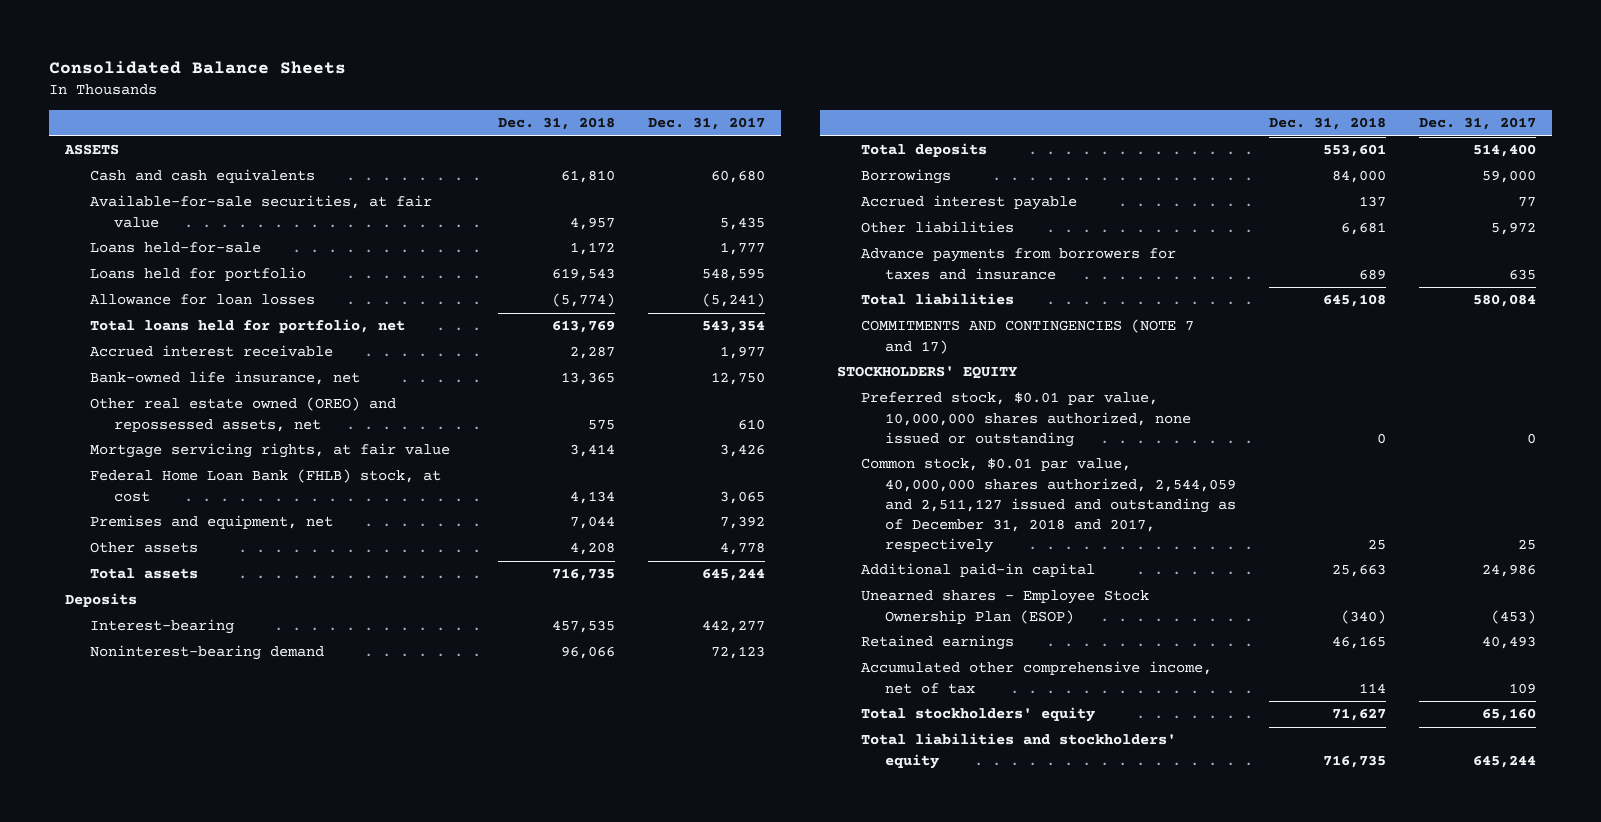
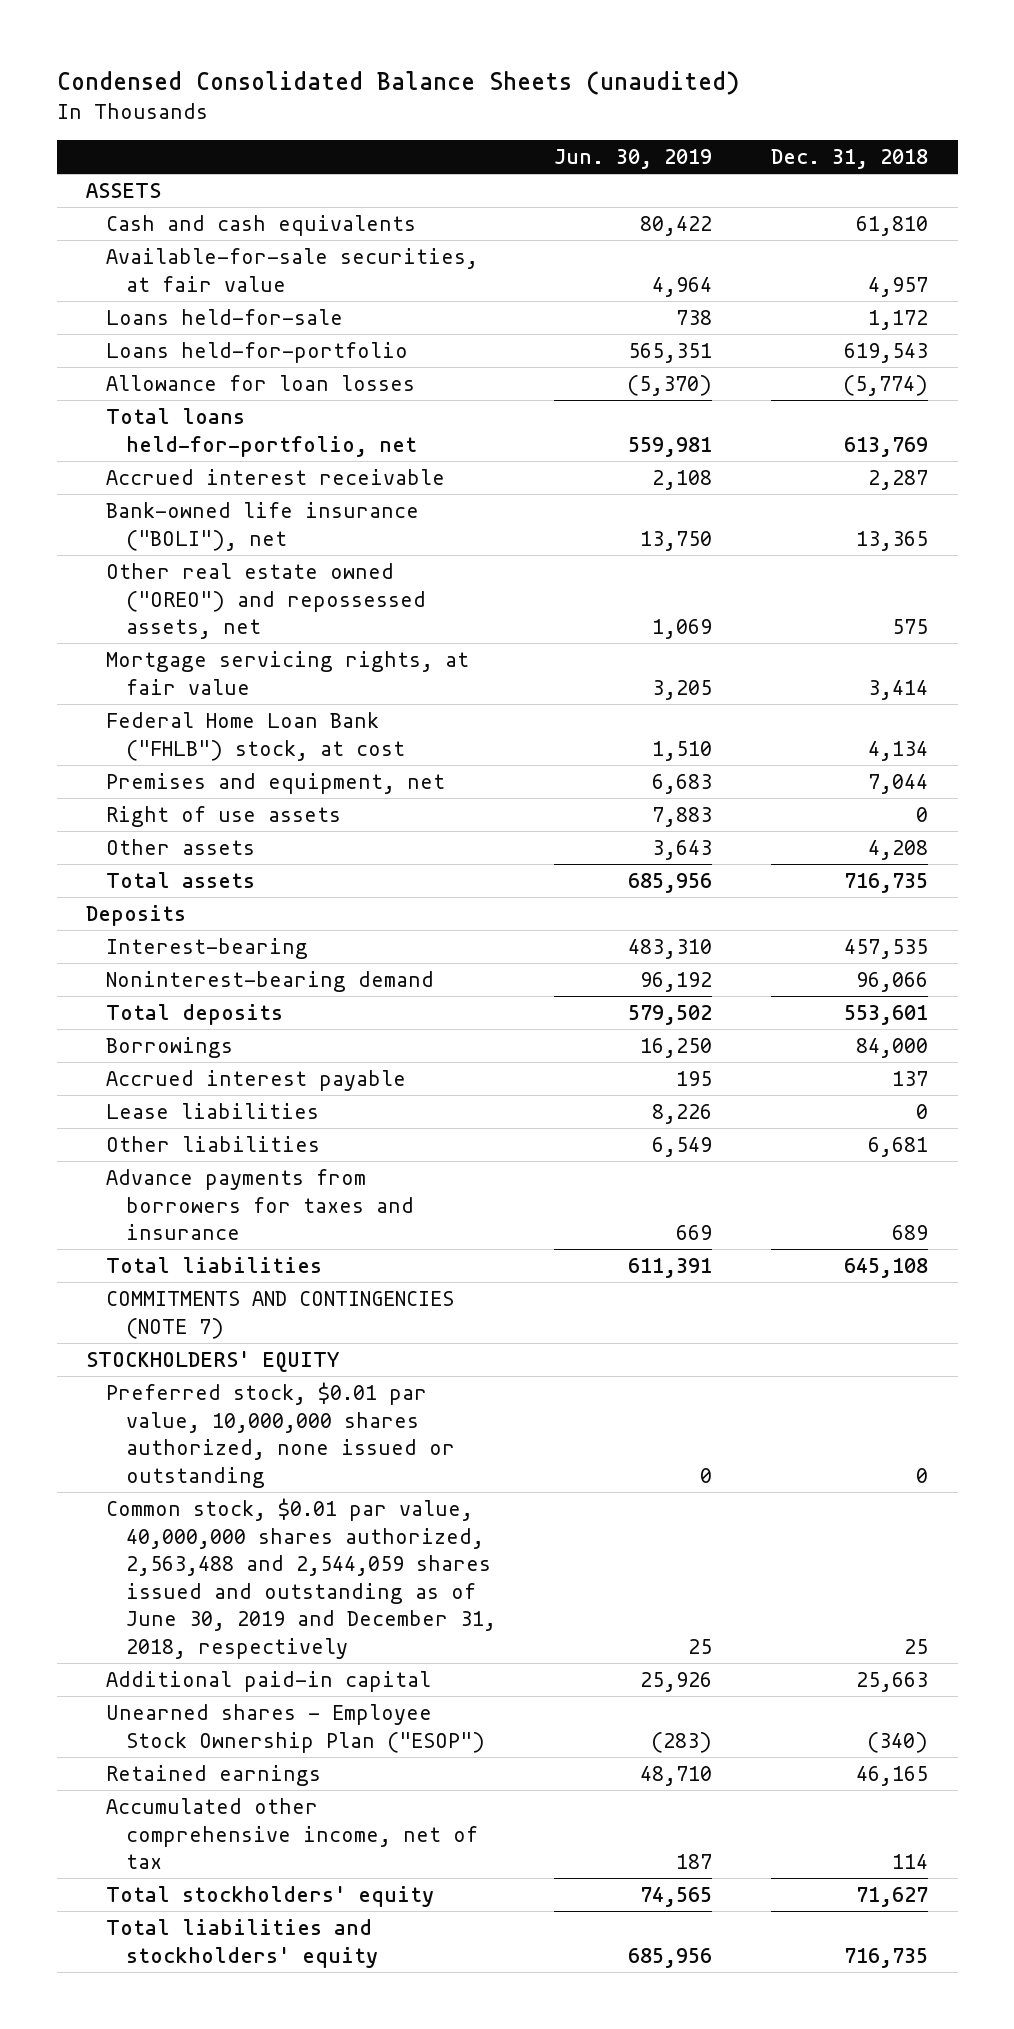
[48,61,346,75] Consolidated Balance Sheets -> [56,70,739,95] Condensed Consolidated Balance Sheets (unaudited)
[647,117,765,131] Dec. 31, 2017 -> none
none -> [554,149,713,170] Jun. 30, 2019
[89,267,306,282] Loans held for portfolio -> [105,342,408,364] Loans held-for-portfolio
[89,319,405,334] Total loans held for portfolio, net -> [105,408,417,457] Total loans held-for-portfolio, net
[89,371,360,386] Bank-owned life insurance, net -> [105,502,419,551] Bank-owned life insurance ("BOLI"), net
[89,397,396,432] Other real estate owned (OREO) and repossessed assets, net -> [105,563,426,640] Other real estate owned ("OREO") and repossessed assets, net
[89,469,441,502] Federal Home Loan Bank (FHLB) stock, at cost -> [105,712,405,761] Federal Home Loan Bank ("FHLB") stock, at cost
none -> [105,806,341,828] Right of use assets
none -> [105,1103,319,1120] Lease liabilities
[860,319,1194,354] COMMITMENTS AND CONTINGENCIES (NOTE 7 and 17) -> [105,1291,454,1339] COMMITMENTS AND CONTINGENCIES (NOTE 7)
[860,458,1237,554] Common stock, $0.01 par value, 40,000,000 shares authorized, 2,544,059 and 2,511,127 issued and outstanding as of December 31, 2018 and 2017, respectively -> [105,1498,496,1659] Common stock, $0.01 par value, 40,000,000 shares authorized, 2,563,488 and 2,544,059 shares issued and outstanding as of June 30, 2019 and December 31, 2018, respectively
[860,590,1149,624] Unearned shares - Employee Stock Ownership Plan (ESOP) -> [105,1704,485,1753] Unearned shares - Employee Stock Ownership Plan ("ESOP")

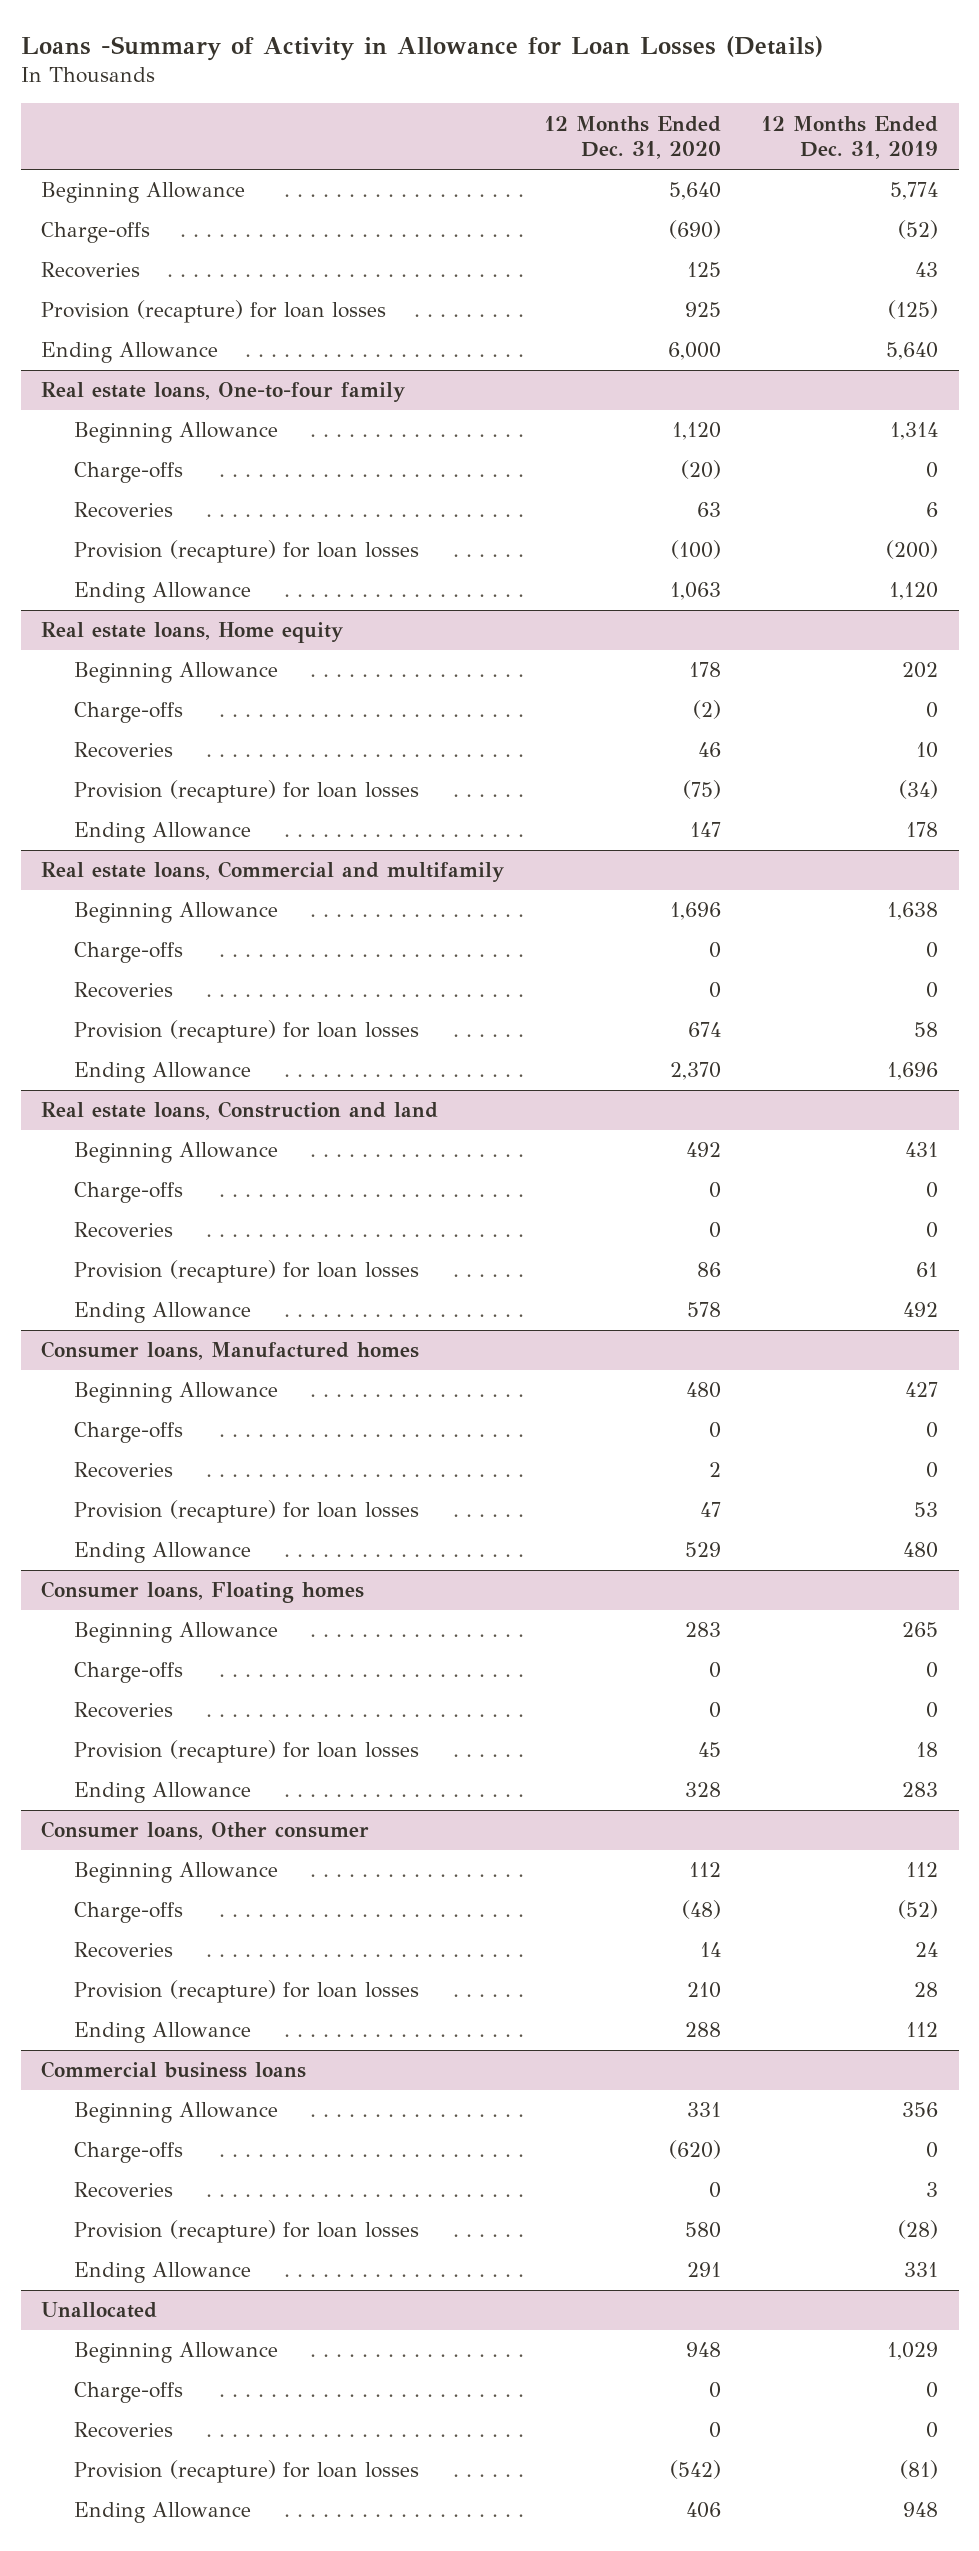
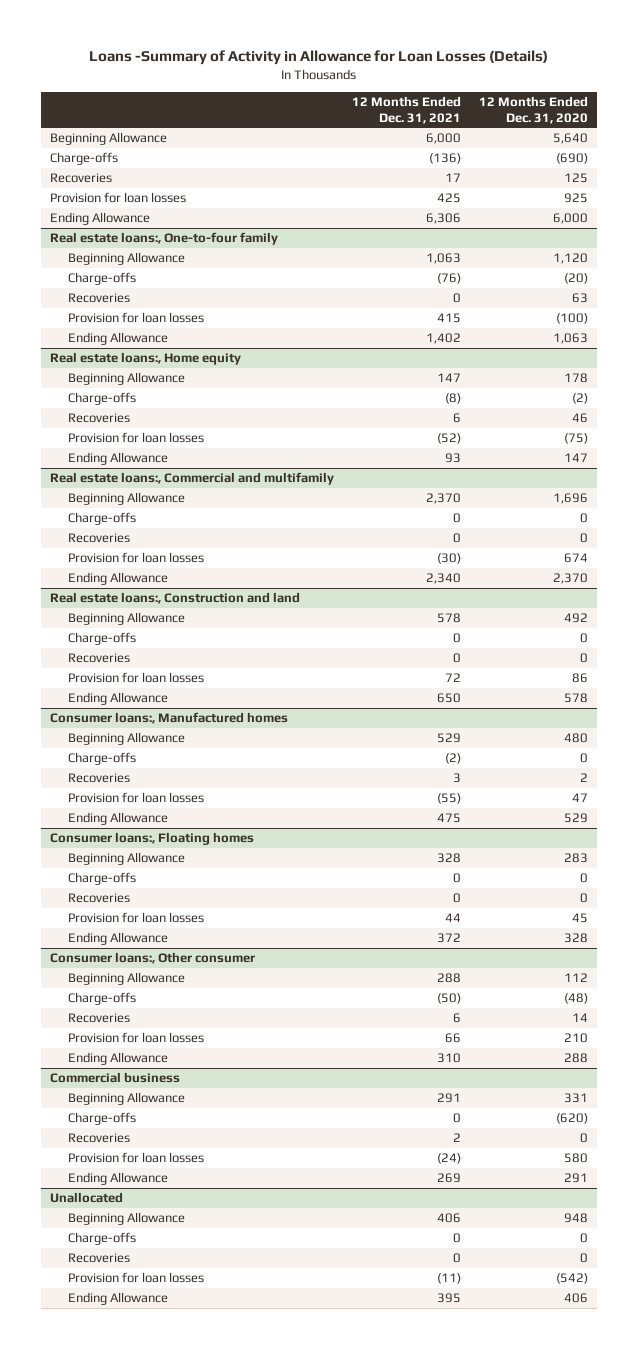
[761,115,939,160] 12 Months Ended Dec. 31, 2019 -> none
none -> [352,96,462,124] 12 Months Ended Dec. 31, 2021
[40,300,386,324] Provision (recapture) for loan losses -> [50,192,187,204] Provision for loan losses
[40,382,405,403] Real estate loans, One-to-four family -> [50,232,279,246] Real estate loans:, One-to-four family
[74,540,420,564] Provision (recapture) for loan losses -> [68,312,205,324] Provision for loan losses
[40,622,343,644] Real estate loans, Home equity -> [50,352,242,366] Real estate loans:, Home equity
[74,780,420,804] Provision (recapture) for loan losses -> [68,432,205,444] Provision for loan losses
[40,861,504,883] Real estate loans, Commercial and multifamily -> [50,472,335,486] Real estate loans:, Commercial and multifamily
[74,1020,420,1044] Provision (recapture) for loan losses -> [68,552,205,564] Provision for loan losses
[40,1101,438,1121] Real estate loans, Construction and land -> [50,592,301,605] Real estate loans:, Construction and land
[74,1260,420,1284] Provision (recapture) for loan losses -> [68,672,205,684] Provision for loan losses
[40,1341,419,1361] Consumer loans, Manufactured homes -> [50,712,289,725] Consumer loans:, Manufactured homes
[74,1500,420,1524] Provision (recapture) for loan losses -> [68,792,205,804] Provision for loan losses
[40,1581,364,1604] Consumer loans, Floating homes -> [50,832,255,846] Consumer loans:, Floating homes
[74,1740,420,1764] Provision (recapture) for loan losses -> [68,912,205,924] Provision for loan losses
[40,1821,369,1841] Consumer loans, Other consumer -> [50,952,256,965] Consumer loans:, Other consumer
[74,1980,420,2004] Provision (recapture) for loan losses -> [68,1032,205,1044] Provision for loan losses
[40,2061,306,2079] Commercial business loans -> [50,1072,181,1084] Commercial business
[74,2220,420,2244] Provision (recapture) for loan losses -> [68,1152,205,1164] Provision for loan losses
[74,2460,420,2484] Provision (recapture) for loan losses -> [68,1272,205,1284] Provision for loan losses

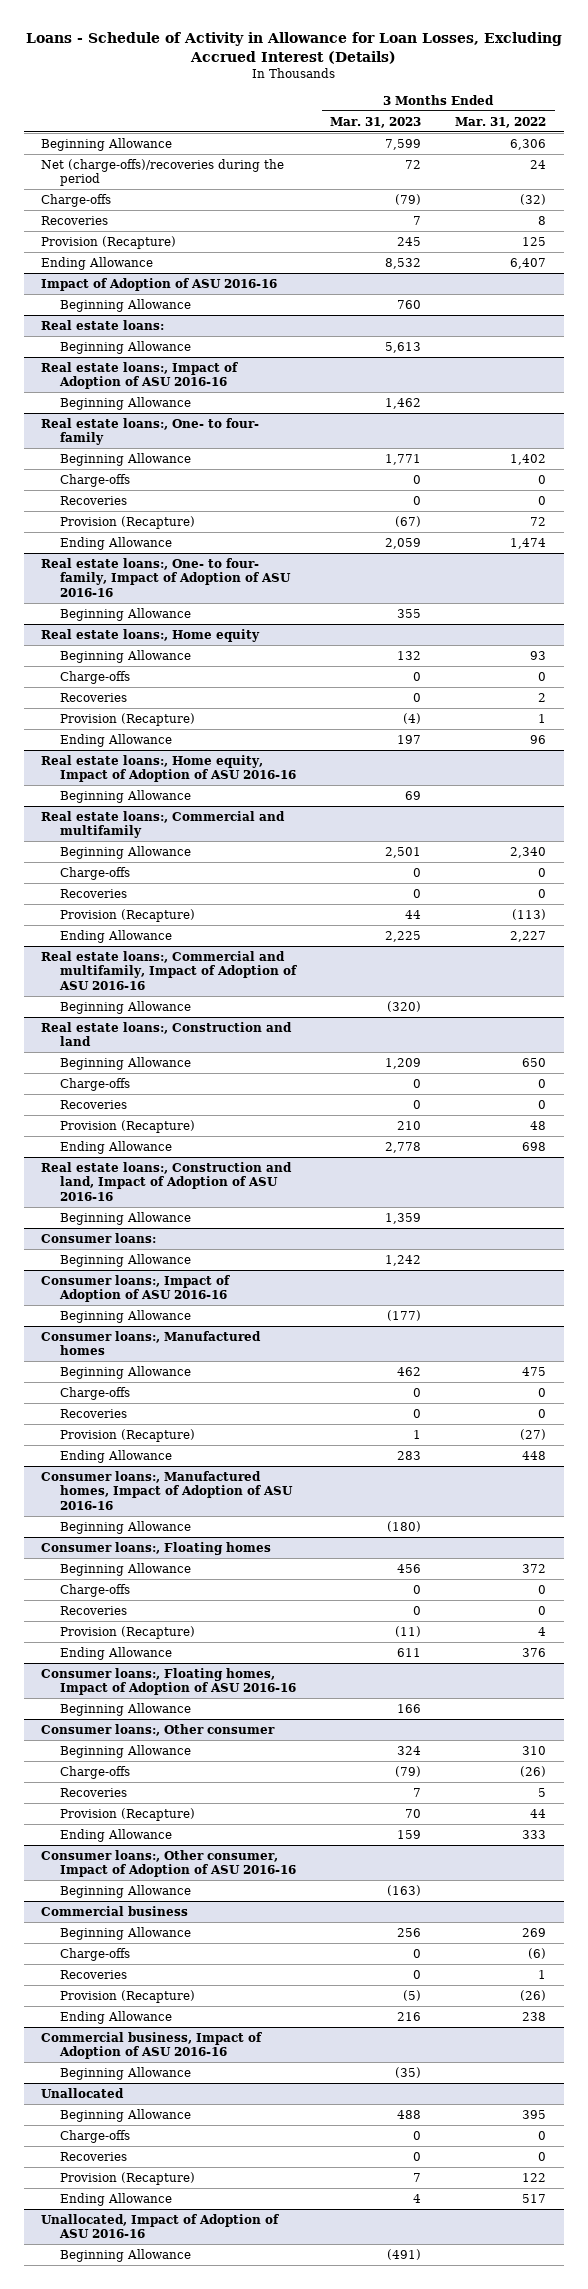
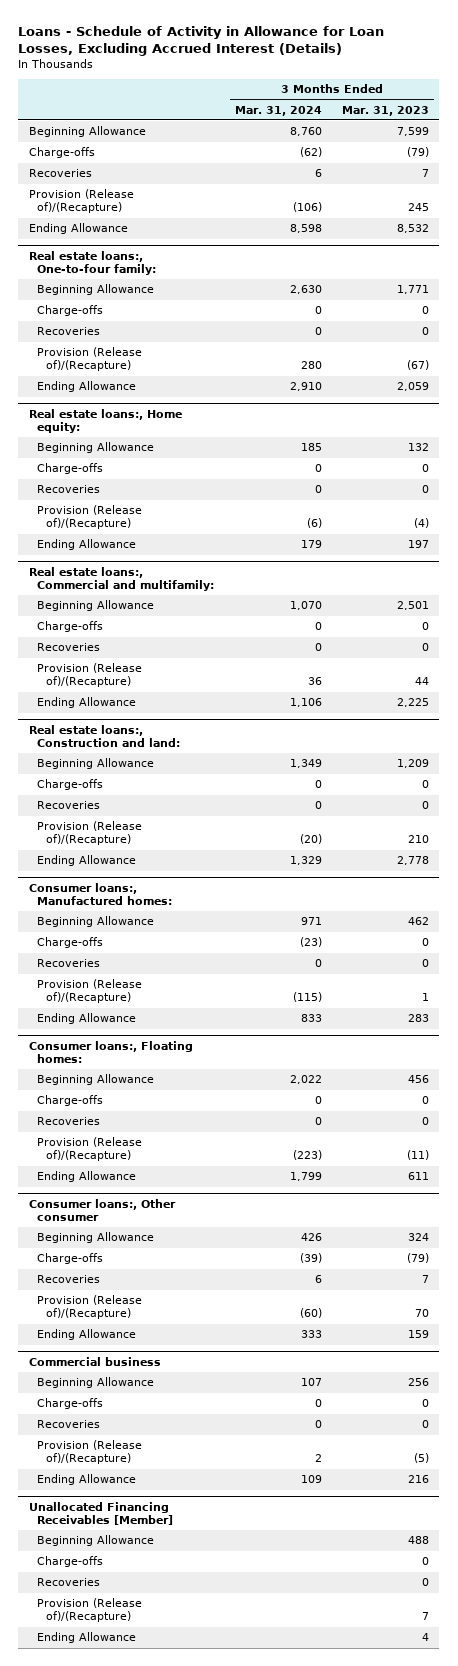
[455,116,547,128] Mar. 31, 2022 -> none
none -> [234,105,322,116] Mar. 31, 2024
[41,158,285,187] Net (charge-offs)/recoveries during the period -> none
[41,235,177,249] Provision (Recapture) -> [28,189,134,214] Provision (Release of)/(Recapture)
[41,277,278,291] Impact of Adoption of ASU 2016-16 -> none
[59,298,191,312] Beginning Allowance -> none
[41,319,165,330] Real estate loans: -> none
[59,340,191,354] Beginning Allowance -> none
[41,361,239,390] Real estate loans:, Impact of Adoption of ASU 2016-16 -> none
[59,396,191,410] Beginning Allowance -> none
[41,417,260,446] Real estate loans:, One- to four- family -> [28,250,157,275] Real estate loans:, One-to-four family:
[59,515,195,529] Provision (Recapture) -> [37,347,143,372] Provision (Release of)/(Recapture)
[41,557,291,598] Real estate loans:, One- to four- family, Impact of Adoption of ASU 2016-16 -> none
[59,607,191,621] Beginning Allowance -> none
[41,628,261,642] Real estate loans:, Home equity -> [28,408,182,433] Real estate loans:, Home equity:
[59,712,195,726] Provision (Recapture) -> [37,505,143,530] Provision (Release of)/(Recapture)
[41,754,296,783] Real estate loans:, Home equity, Impact of Adoption of ASU 2016-16 -> none
[59,789,191,803] Beginning Allowance -> none
[41,810,286,839] Real estate loans:, Commercial and multifamily -> [28,566,215,591] Real estate loans:, Commercial and multifamily:
[59,908,195,922] Provision (Recapture) -> [37,663,143,688] Provision (Release of)/(Recapture)
[41,950,297,991] Real estate loans:, Commercial and multifamily, Impact of Adoption of ASU 2016-16 -> none
[59,1000,191,1014] Beginning Allowance -> none
[41,1021,293,1047] Real estate loans:, Construction and land -> [28,724,181,747] Real estate loans:, Construction and land:
[59,1119,195,1133] Provision (Recapture) -> [37,821,143,846] Provision (Release of)/(Recapture)
[41,1161,293,1202] Real estate loans:, Construction and land, Impact of Adoption of ASU 2016-16 -> none
[59,1211,191,1225] Beginning Allowance -> none
[41,1232,157,1243] Consumer loans: -> none
[59,1253,191,1267] Beginning Allowance -> none
[41,1274,231,1303] Consumer loans:, Impact of Adoption of ASU 2016-16 -> none
[59,1309,191,1323] Beginning Allowance -> none
[41,1330,262,1356] Consumer loans:, Manufactured homes -> [28,882,173,905] Consumer loans:, Manufactured homes:
[59,1428,195,1442] Provision (Recapture) -> [37,979,143,1004] Provision (Release of)/(Recapture)
[41,1470,293,1511] Consumer loans:, Manufactured homes, Impact of Adoption of ASU 2016-16 -> none
[59,1520,191,1534] Beginning Allowance -> none
[41,1541,272,1555] Consumer loans:, Floating homes -> [28,1040,193,1063] Consumer loans:, Floating homes:
[59,1625,195,1639] Provision (Recapture) -> [37,1137,143,1162] Provision (Release of)/(Recapture)
[41,1667,296,1696] Consumer loans:, Floating homes, Impact of Adoption of ASU 2016-16 -> none
[59,1702,191,1716] Beginning Allowance -> none
[59,1807,195,1821] Provision (Recapture) -> [37,1295,143,1320] Provision (Release of)/(Recapture)
[41,1849,296,1878] Consumer loans:, Other consumer, Impact of Adoption of ASU 2016-16 -> none
[59,1884,191,1898] Beginning Allowance -> none
[59,1989,195,2003] Provision (Recapture) -> [37,1440,143,1465] Provision (Release of)/(Recapture)
[41,2031,263,2060] Commercial business, Impact of Adoption of ASU 2016-16 -> none
[59,2066,191,2080] Beginning Allowance -> none
[41,2087,125,2098] Unallocated -> [28,1501,174,1525] Unallocated Financing Receivables [Member]
[59,2171,195,2185] Provision (Recapture) -> [37,1598,143,1623] Provision (Release of)/(Recapture)
[41,2213,280,2239] Unallocated, Impact of Adoption of ASU 2016-16 -> none
[59,2248,191,2262] Beginning Allowance -> none

